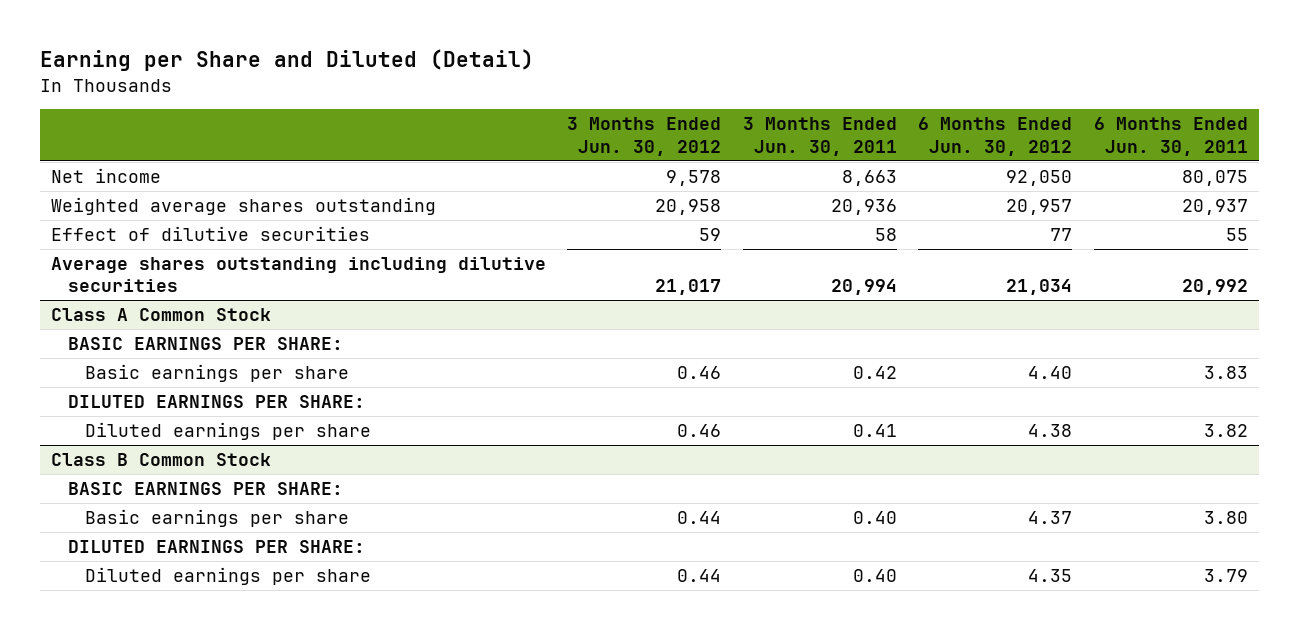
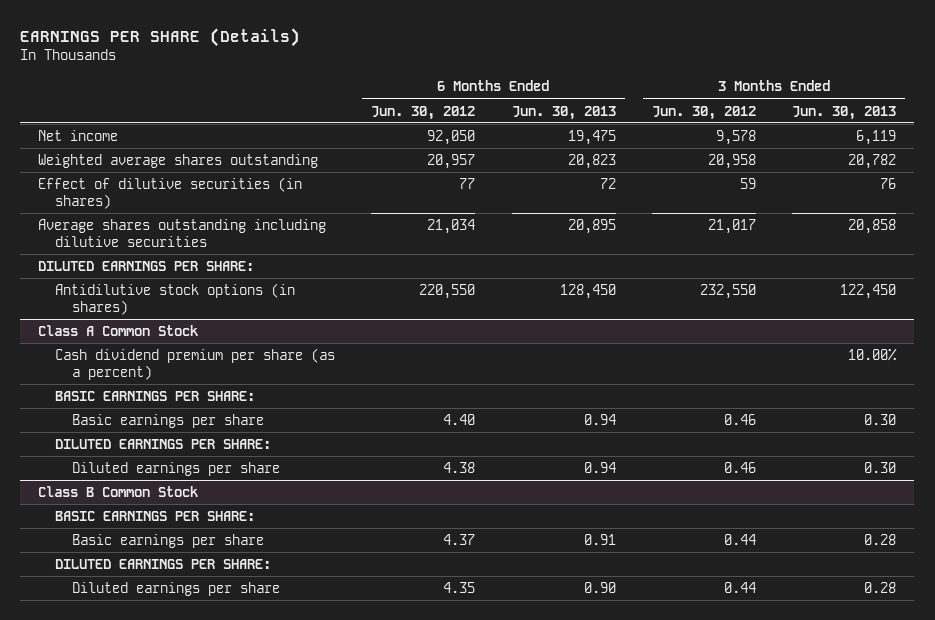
[39,49,534,72] Earning per Share and Diluted (Detail) -> [20,27,301,47] EARNINGS PER SHARE (Details)
[742,117,897,156] 3 Months Ended Jun. 30, 2011 -> none
[1094,117,1249,156] 6 Months Ended Jun. 30, 2011 -> none
none -> [511,105,616,120] Jun. 30, 2013
none -> [792,105,897,120] Jun. 30, 2013
[50,225,370,241] Effect of dilutive securities -> [38,177,303,210] Effect of dilutive securities (in shares)
none -> [38,261,255,272] DILUTED EARNINGS PER SHARE:
none -> [55,283,296,316] Antidilutive stock options (in shares)
none -> [55,348,336,381] Cash dividend premium per share (as a percent)

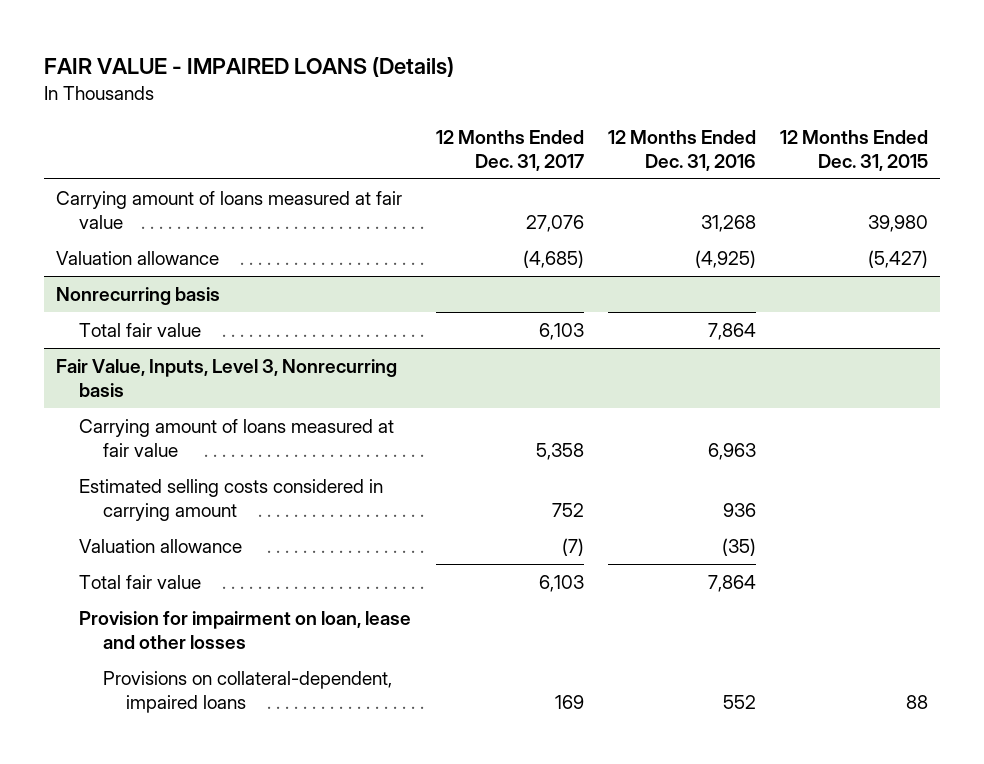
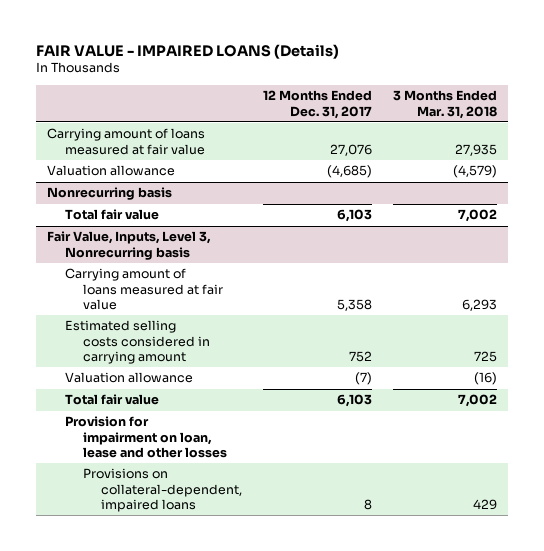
[607,130,756,171] 12 Months Ended Dec. 31, 2016 -> none
[780,130,929,171] 12 Months Ended Dec. 31, 2015 -> none
none -> [393,90,498,119] 3 Months Ended Mar. 31, 2018
[554,694,584,709] 169 -> [364,499,373,511] 8

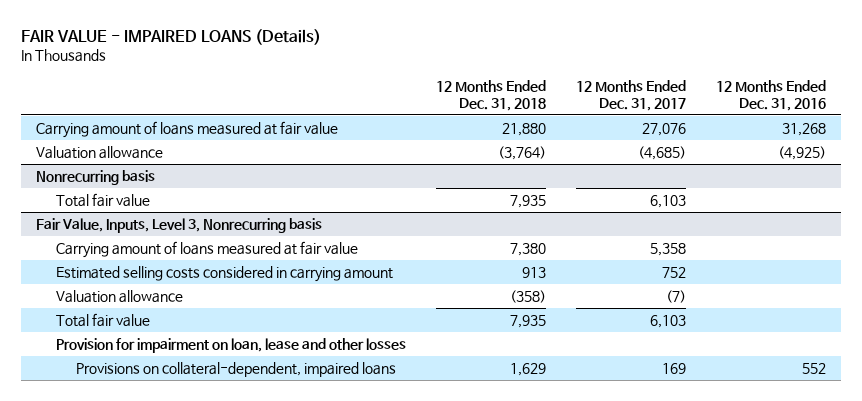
[393,90,498,119] 3 Months Ended Mar. 31, 2018 -> none
none -> [435,79,546,111] 12 Months Ended Dec. 31, 2018
none -> [715,79,826,111] 12 Months Ended Dec. 31, 2016
[364,499,373,511] 8 -> [661,362,686,374] 169

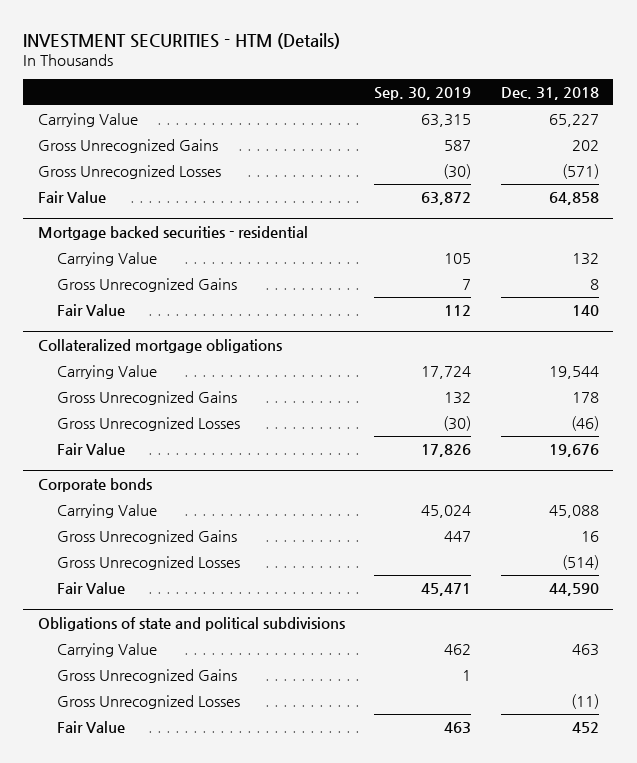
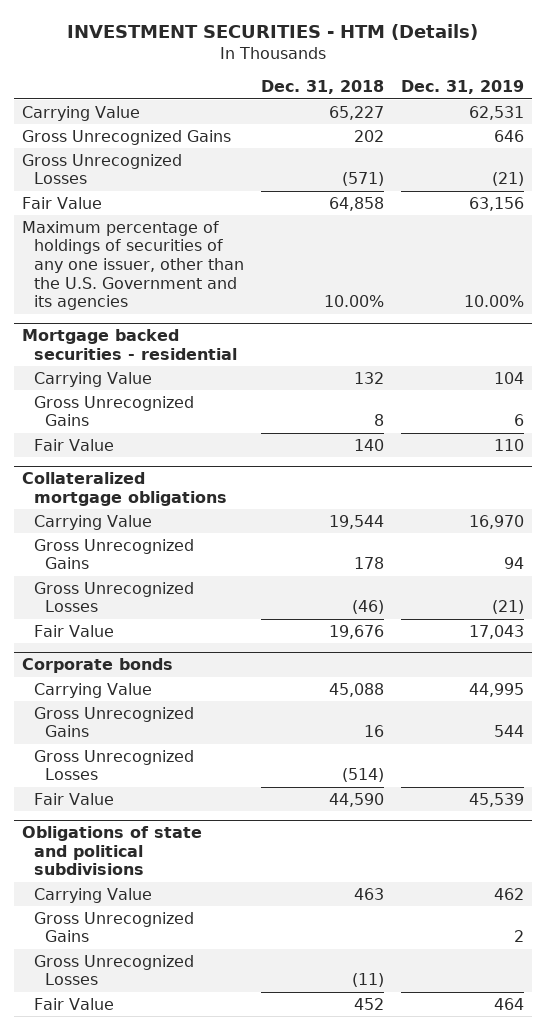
[374,87,472,101] Sep. 30, 2019 -> none
none -> [400,80,524,95] Dec. 31, 2019
none -> [22,220,244,311] Maximum percentage of holdings of securities of any one issuer, other than the U.S. Government and its agencies

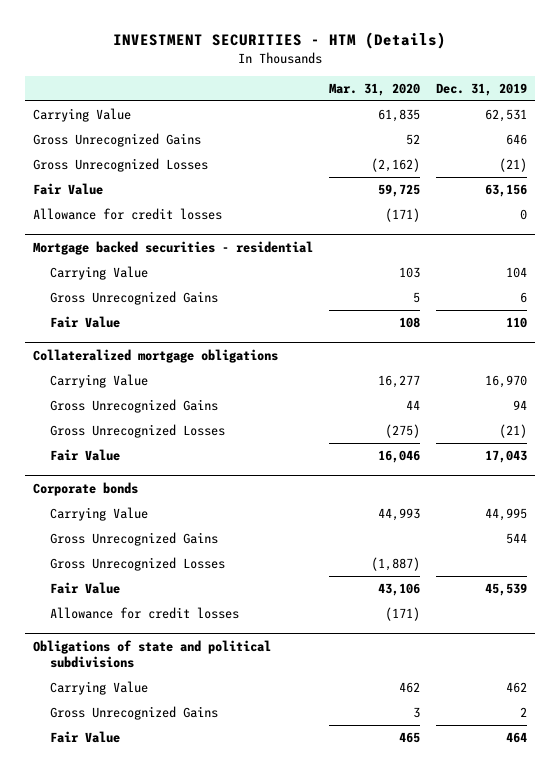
[260,80,384,95] Dec. 31, 2018 -> none
none -> [329,82,421,96] Mar. 31, 2020
[22,220,244,311] Maximum percentage of holdings of securities of any one issuer, other than the U.S. Government and its agencies -> none
none -> [33,208,223,221] Allowance for credit losses
none -> [49,607,239,620] Allowance for credit losses
[33,954,194,986] Gross Unrecognized Losses -> none

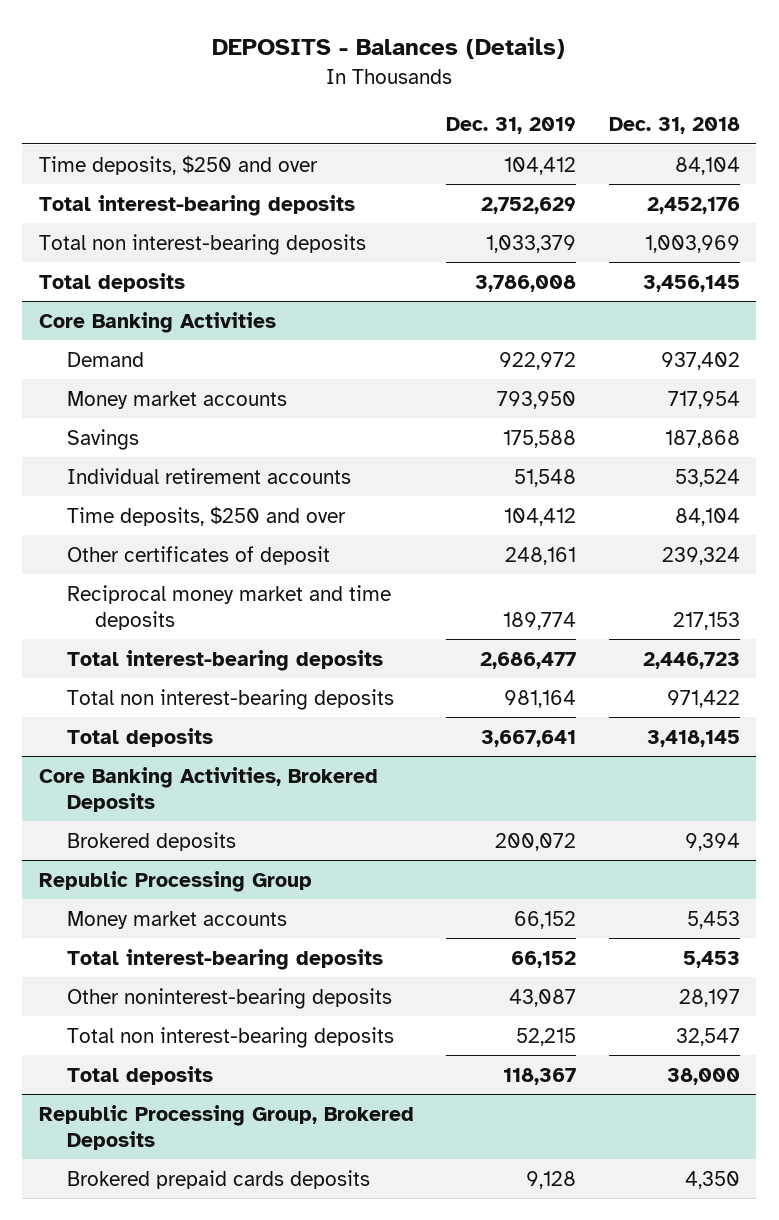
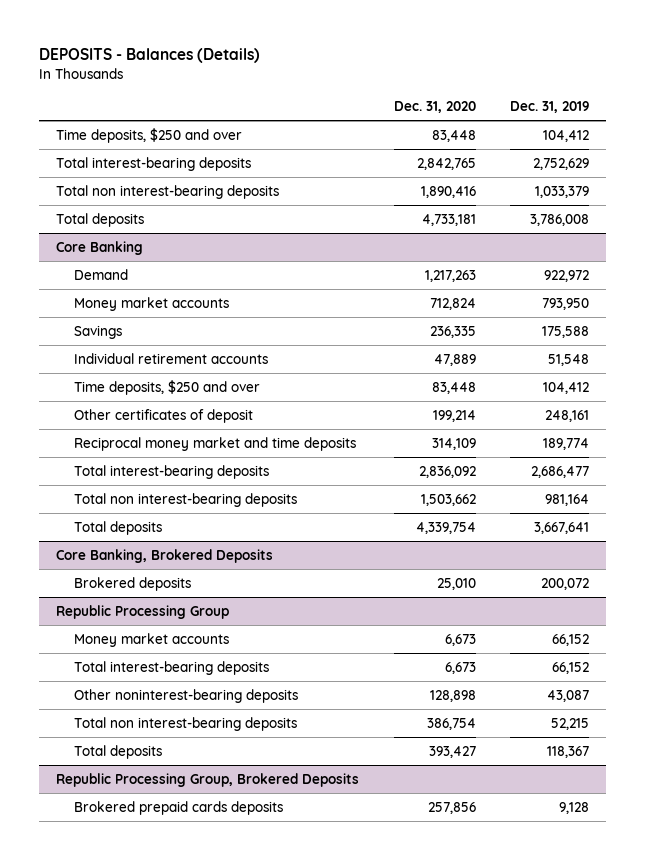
[609,117,741,135] Dec. 31, 2018 -> none
none -> [393,100,476,113] Dec. 31, 2020
[38,311,276,333] Core Banking Activities -> [56,240,144,255] Core Banking
[38,766,378,812] Core Banking Activities, Brokered Deposits -> [56,548,274,563] Core Banking, Brokered Deposits

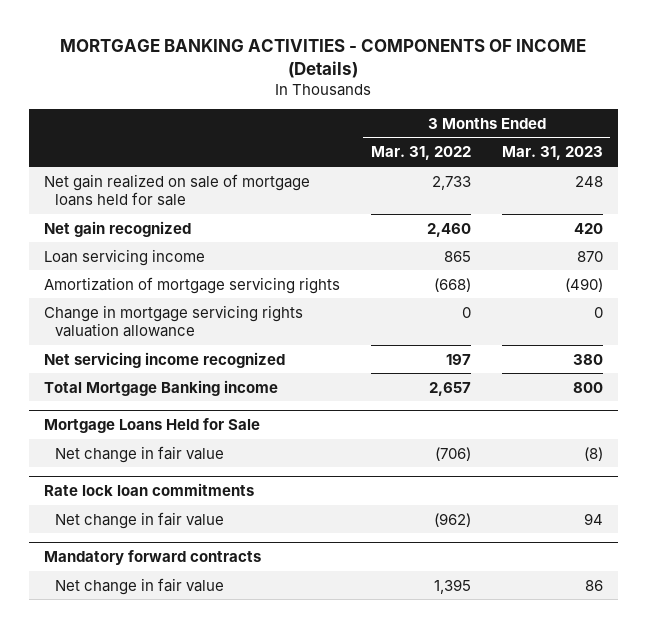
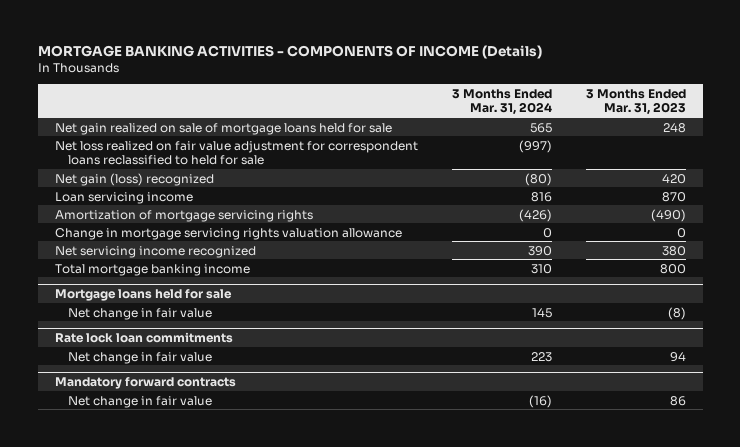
[370,146,471,161] Mar. 31, 2022 -> none
none -> [451,88,552,116] 3 Months Ended Mar. 31, 2024
none -> [54,140,418,166] Net loss realized on fair value adjustment for correspondent loans reclassified to held for sale
[44,220,192,237] Net gain recognized -> [54,172,214,186] Net gain (loss) recognized
[44,379,279,396] Total Mortgage Banking income -> [54,263,250,276] Total mortgage banking income
[44,417,261,433] Mortgage Loans Held for Sale -> [54,288,232,301] Mortgage loans held for sale

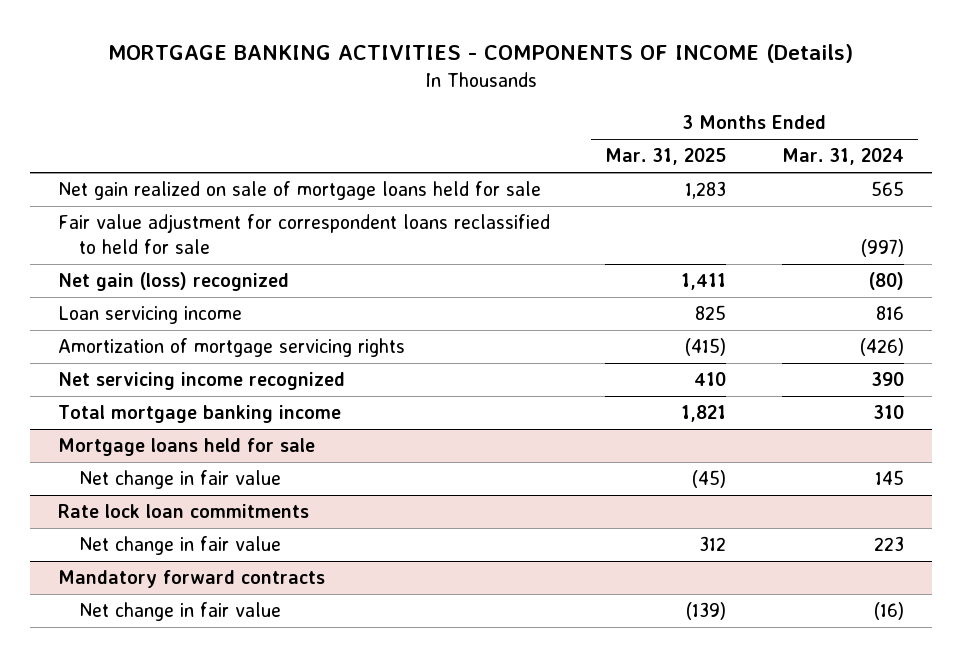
[585,88,686,116] 3 Months Ended Mar. 31, 2023 -> none
none -> [605,148,727,166] Mar. 31, 2025
[54,140,418,166] Net loss realized on fair value adjustment for correspondent loans reclassified to held for sale -> [57,214,550,255] Fair value adjustment for correspondent loans reclassified to held for sale
[54,227,402,240] Change in mortgage servicing rights valuation allowance -> none

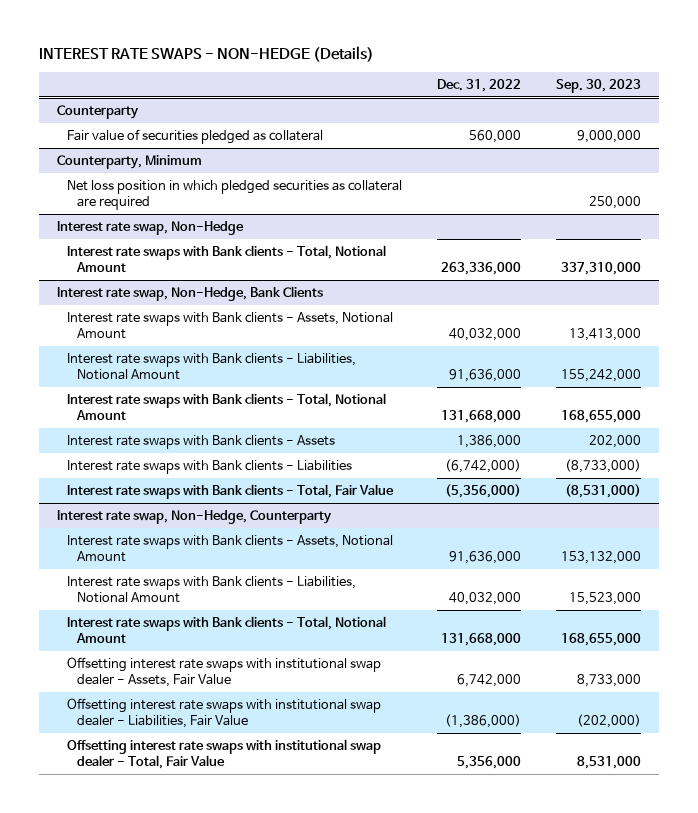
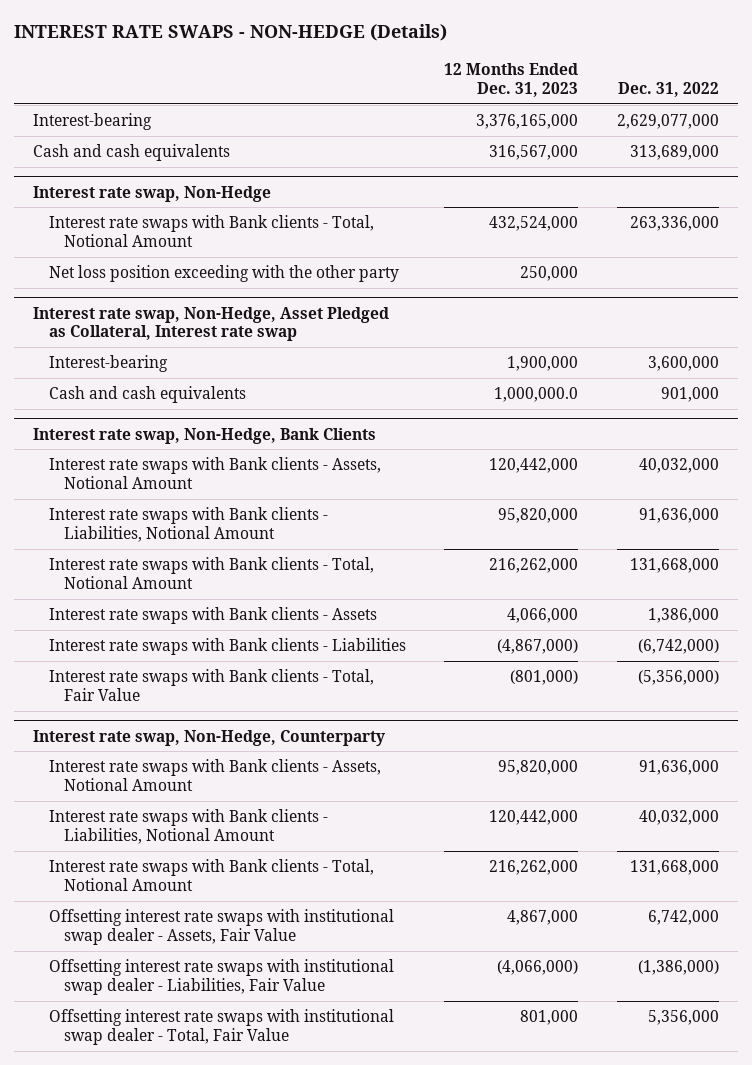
[556,78,642,93] Sep. 30, 2023 -> none
none -> [444,62,579,97] 12 Months Ended Dec. 31, 2023
[56,104,139,119] Counterparty -> none
[66,128,323,144] Fair value of securities pledged as collateral -> none
[56,154,202,169] Counterparty, Minimum -> none
[66,179,402,211] Net loss position in which pledged securities as collateral are required -> none
none -> [33,113,153,131] Interest-bearing
none -> [33,144,231,162] Cash and cash equivalents
none -> [48,265,399,283] Net loss position exceeding with the other party
none -> [33,306,390,342] Interest rate swap, Non-Hedge, Asset Pledged as Collateral, Interest rate swap
none -> [48,355,168,373] Interest-bearing
none -> [48,386,246,404] Cash and cash equivalents

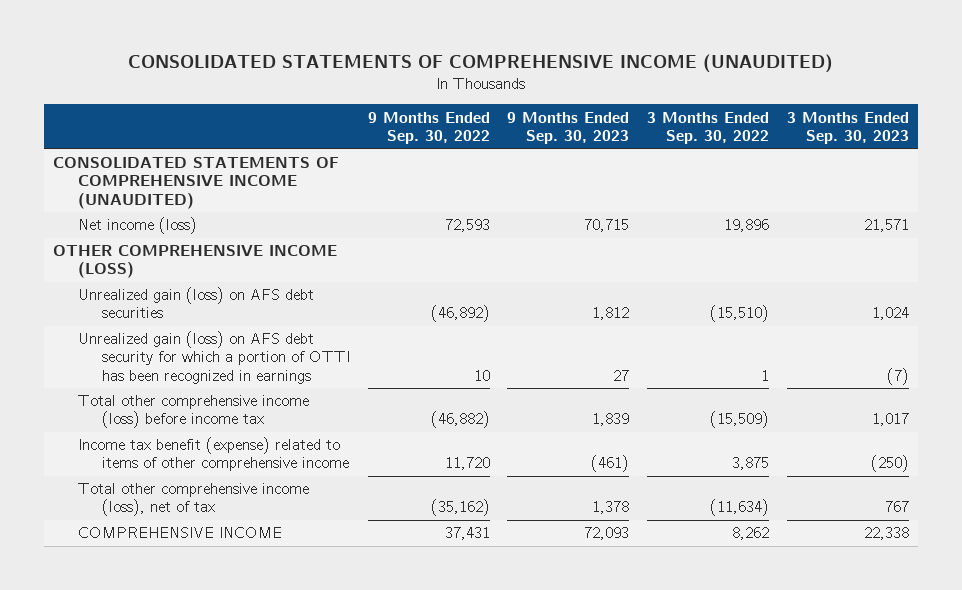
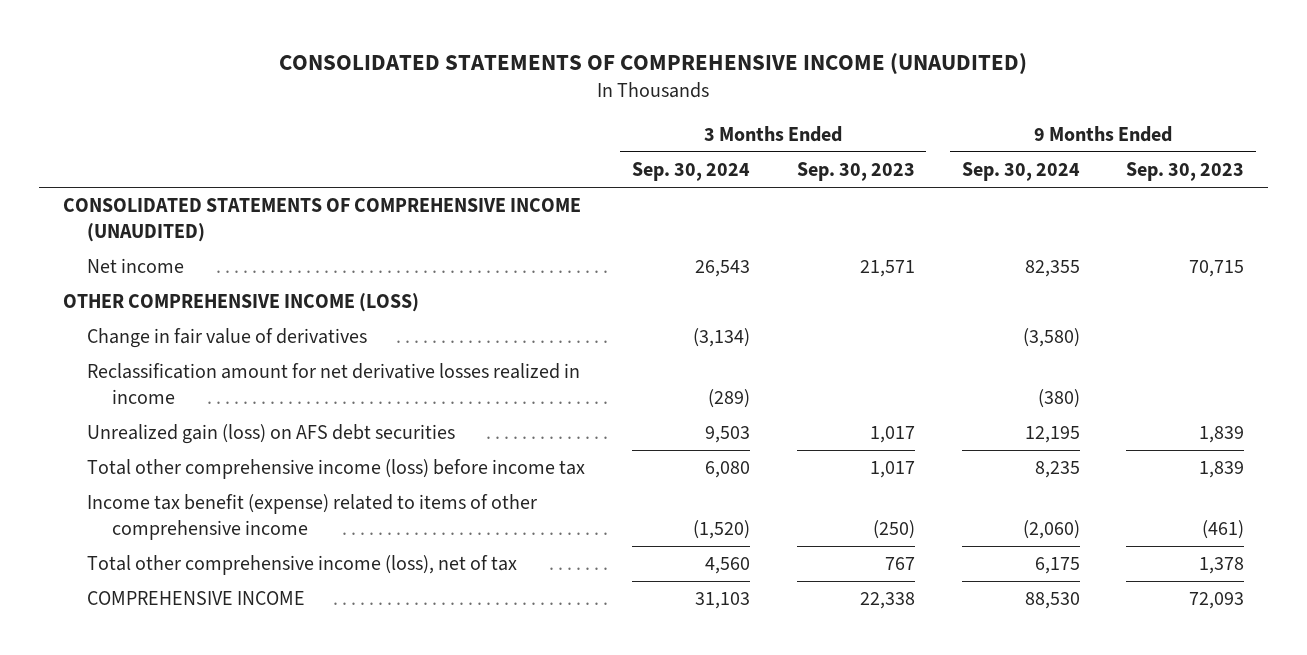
[367,111,490,144] 9 Months Ended Sep. 30, 2022 -> none
[647,111,770,144] 3 Months Ended Sep. 30, 2022 -> none
none -> [631,162,750,182] Sep. 30, 2024
none -> [961,162,1080,182] Sep. 30, 2024
[77,217,197,235] Net income (loss) -> [87,258,185,274] Net income
[77,331,351,384] Unrealized gain (loss) on AFS debt security for which a portion of OTTI has been recognized in earnings -> none
none -> [87,328,368,349] Change in fair value of derivatives
none -> [87,363,581,404] Reclassification amount for net derivative losses realized in income
[592,307,630,321] 1,812 -> [1199,426,1245,444] 1,839
[871,307,909,321] 1,024 -> [869,426,915,444] 1,017

